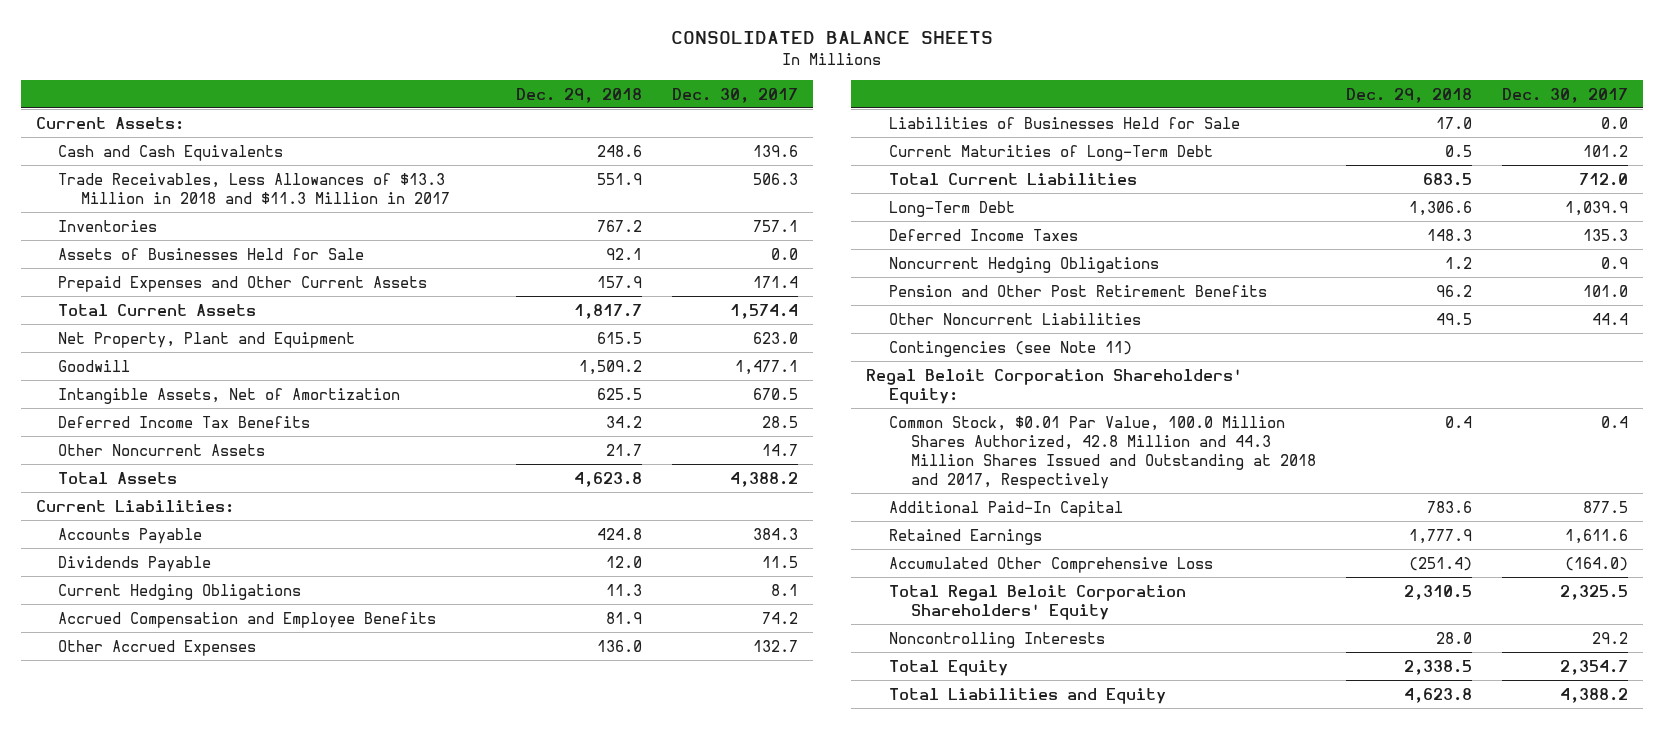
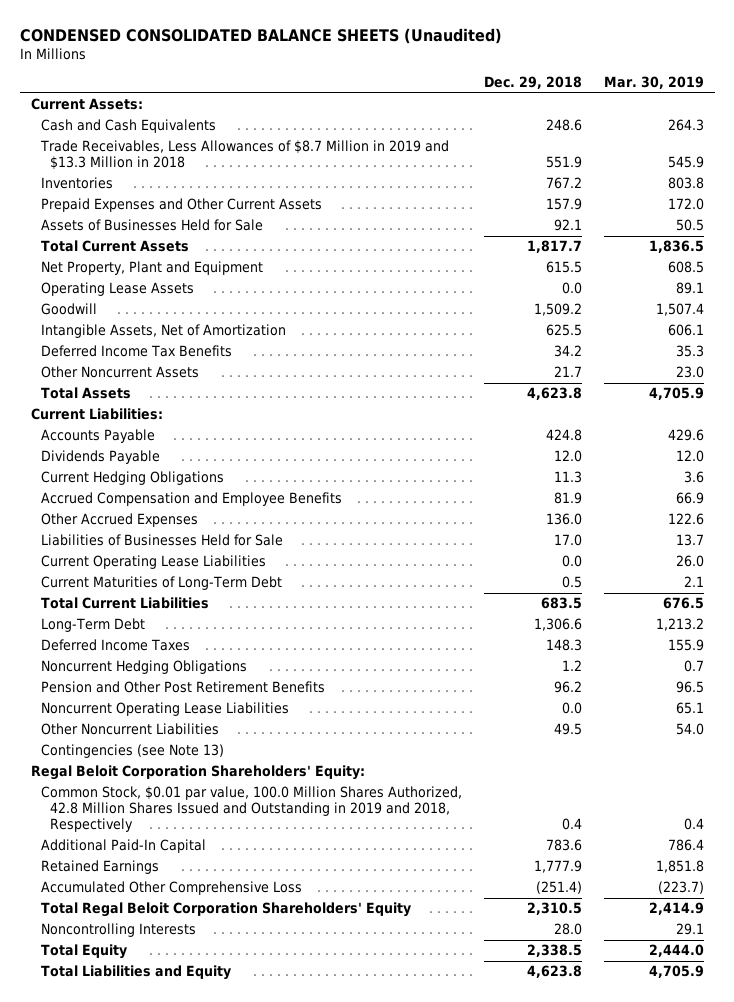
[670,31,993,45] CONSOLIDATED BALANCE SHEETS -> [19,27,502,44] CONDENSED CONSOLIDATED BALANCE SHEETS (Unaudited)
[672,87,799,103] Dec. 30, 2017 -> none
none -> [603,76,704,90] Mar. 30, 2019
[58,172,451,204] Trade Receivables, Less Allowances of $13.3 Million in 2018 and $11.3 Million in 2017 -> [39,140,449,171] Trade Receivables, Less Allowances of $8.7 Million in 2019 and $13.3 Million in 2018
[58,247,365,260] Assets of Businesses Held for Sale -> [40,219,263,232] Assets of Businesses Held for Sale
none -> [40,282,194,297] Operating Lease Assets
none -> [40,555,266,570] Current Operating Lease Liabilities
none -> [40,702,289,717] Noncurrent Operating Lease Liabilities
[888,340,1132,357] Contingencies (see Note 11) -> [40,744,224,759] Contingencies (see Note 13)
[888,415,1317,489] Common Stock, $0.01 Par Value, 100.0 Million Shares Authorized, 42.8 Million and 44.3 Million Shares Issued and Outstanding at 2018 and 2017, Respectively -> [40,786,462,833] Common Stock, $0.01 par value, 100.0 Million Shares Authorized, 42.8 Million Shares Issued and Outstanding in 2019 and 2018, Respectively

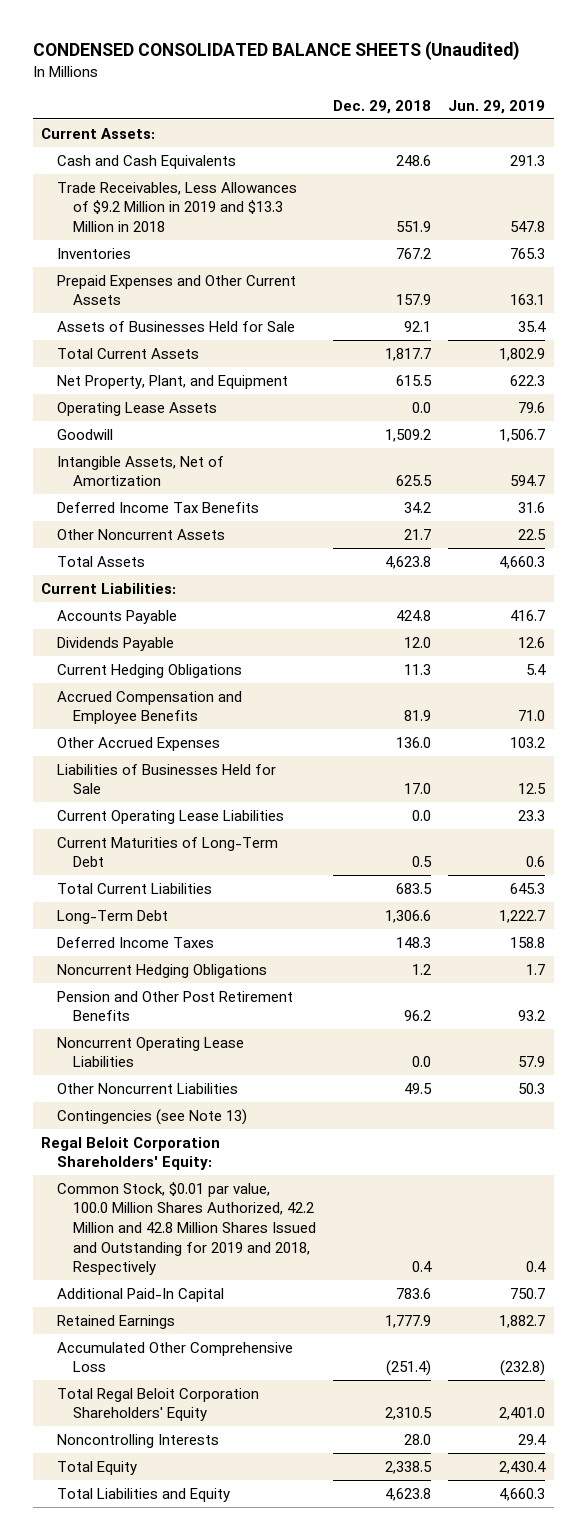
[603,76,704,90] Mar. 30, 2019 -> none
none -> [448,99,546,114] Jun. 29, 2019
[39,140,449,171] Trade Receivables, Less Allowances of $8.7 Million in 2019 and $13.3 Million in 2018 -> [57,181,298,232] Trade Receivables, Less Allowances of $9.2 Million in 2019 and $13.3 Million in 2018
[40,261,263,276] Net Property, Plant and Equipment -> [57,374,289,389] Net Property, Plant, and Equipment
[40,786,462,833] Common Stock, $0.01 par value, 100.0 Million Shares Authorized, 42.8 Million Shares Issued and Outstanding in 2019 and 2018, Respectively -> [57,1181,317,1276] Common Stock, $0.01 par value, 100.0 Million Shares Authorized, 42.2 Million and 42.8 Million Shares Issued and Outstanding for 2019 and 2018, Respectively

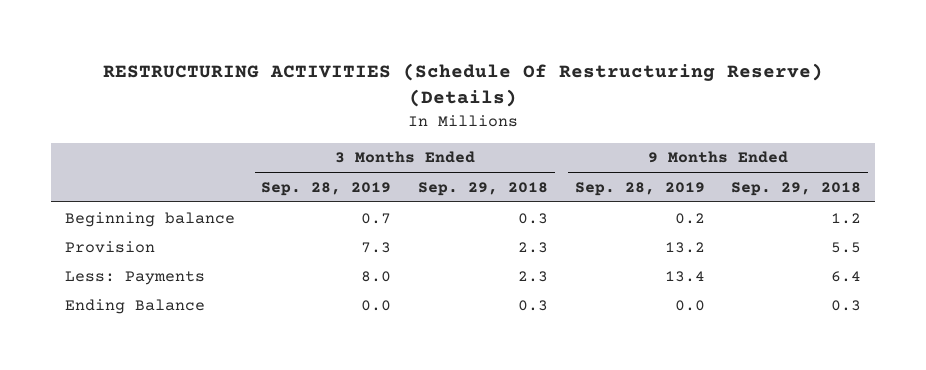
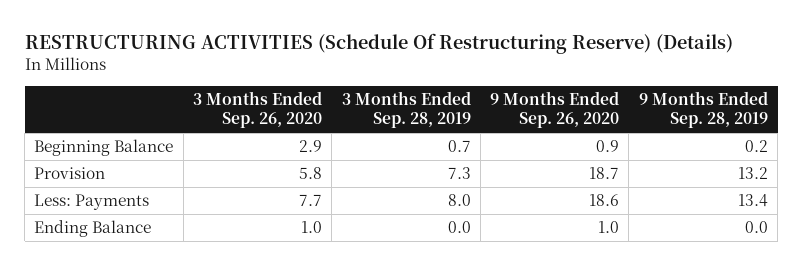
[418,181,549,196] Sep. 29, 2018 -> none
[731,181,862,196] Sep. 29, 2018 -> none
none -> [192,90,322,129] 3 Months Ended Sep. 26, 2020
none -> [490,90,620,129] 9 Months Ended Sep. 26, 2020
[64,211,235,227] Beginning balance -> [34,139,174,157] Beginning Balance

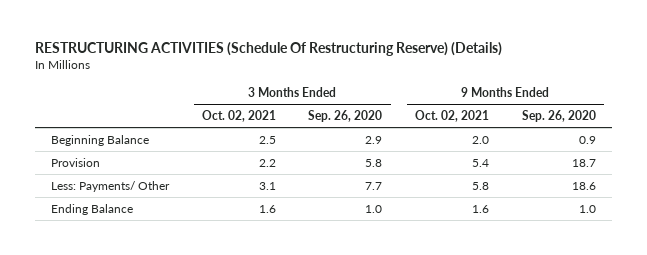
[341,90,471,129] 3 Months Ended Sep. 28, 2019 -> none
[638,90,768,129] 9 Months Ended Sep. 28, 2019 -> none
none -> [201,109,276,122] Oct. 02, 2021
none -> [414,109,489,122] Oct. 02, 2021
[34,194,150,211] Less: Payments -> [51,180,171,192] Less: Payments/ Other

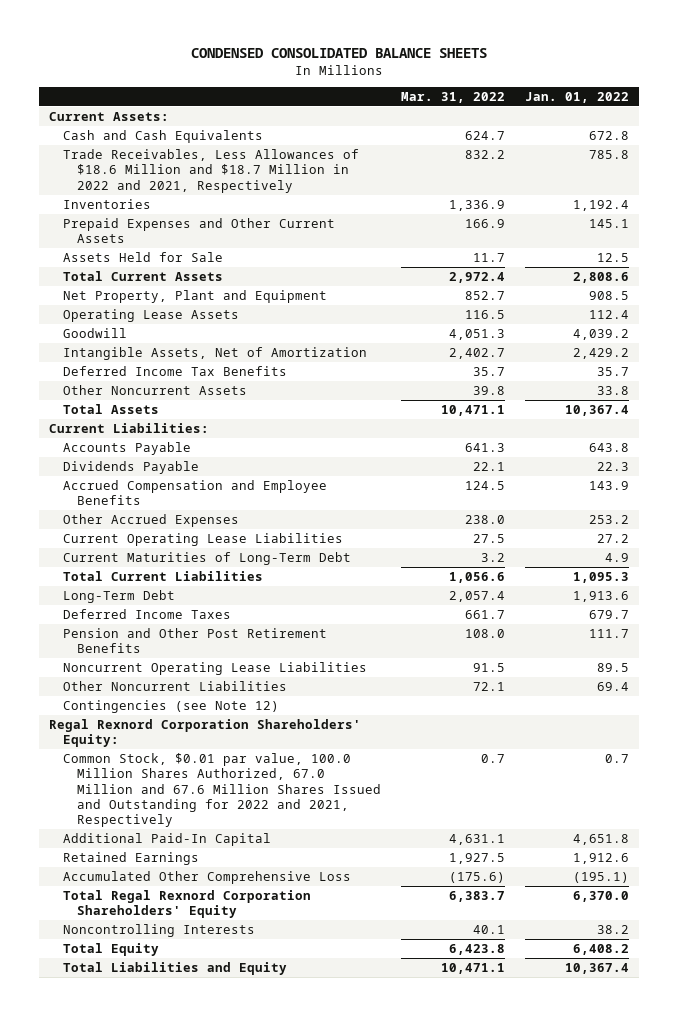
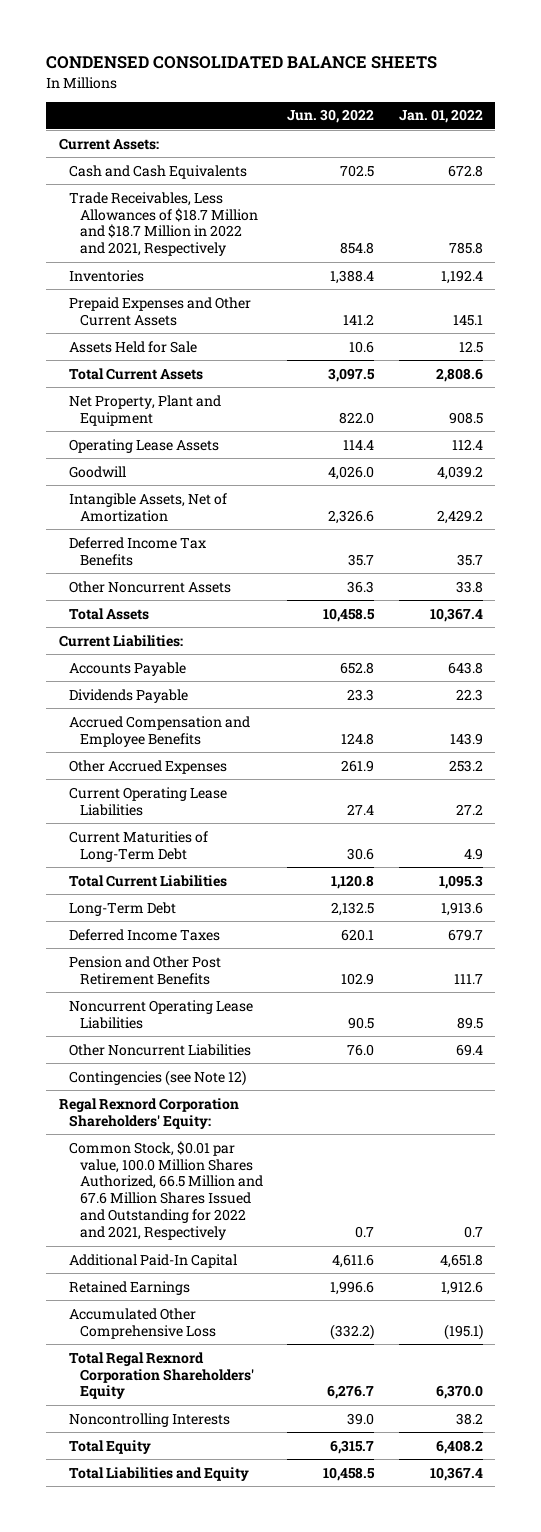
[401,91,506,103] Mar. 31, 2022 -> none
none -> [287,109,375,124] Jun. 30, 2022
[62,148,359,193] Trade Receivables, Less Allowances of $18.6 Million and $18.7 Million in 2022 and 2021, Respectively -> [69,191,259,257] Trade Receivables, Less Allowances of $18.7 Million and $18.7 Million in 2022 and 2021, Respectively
[62,752,382,828] Common Stock, $0.01 par value, 100.0 Million Shares Authorized, 67.0 Million and 67.6 Million Shares Issued and Outstanding for 2022 and 2021, Respectively -> [69,1140,264,1241] Common Stock, $0.01 par value, 100.0 Million Shares Authorized, 66.5 Million and 67.6 Million Shares Issued and Outstanding for 2022 and 2021, Respectively

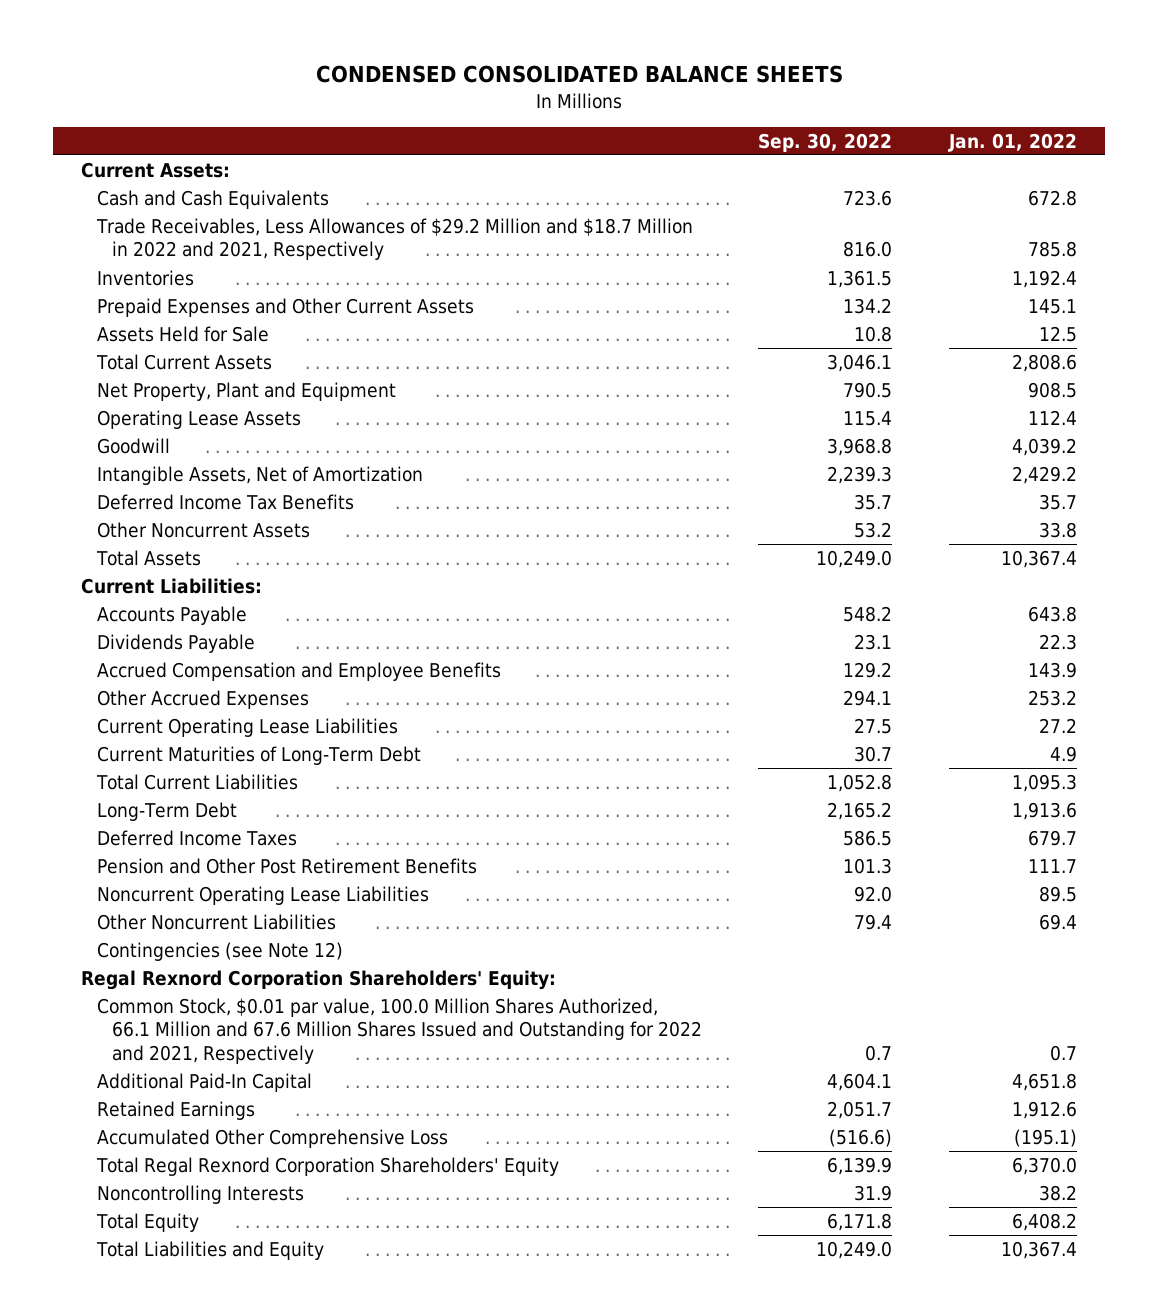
[287,109,375,124] Jun. 30, 2022 -> none
none -> [758,132,893,152] Sep. 30, 2022
[69,191,259,257] Trade Receivables, Less Allowances of $18.7 Million and $18.7 Million in 2022 and 2021, Respectively -> [95,217,693,261] Trade Receivables, Less Allowances of $29.2 Million and $18.7 Million in 2022 and 2021, Respectively
[69,1140,264,1241] Common Stock, $0.01 par value, 100.0 Million Shares Authorized, 66.5 Million and 67.6 Million Shares Issued and Outstanding for 2022 and 2021, Respectively -> [96,997,703,1064] Common Stock, $0.01 par value, 100.0 Million Shares Authorized, 66.1 Million and 67.6 Million Shares Issued and Outstanding for 2022 and 2021, Respectively

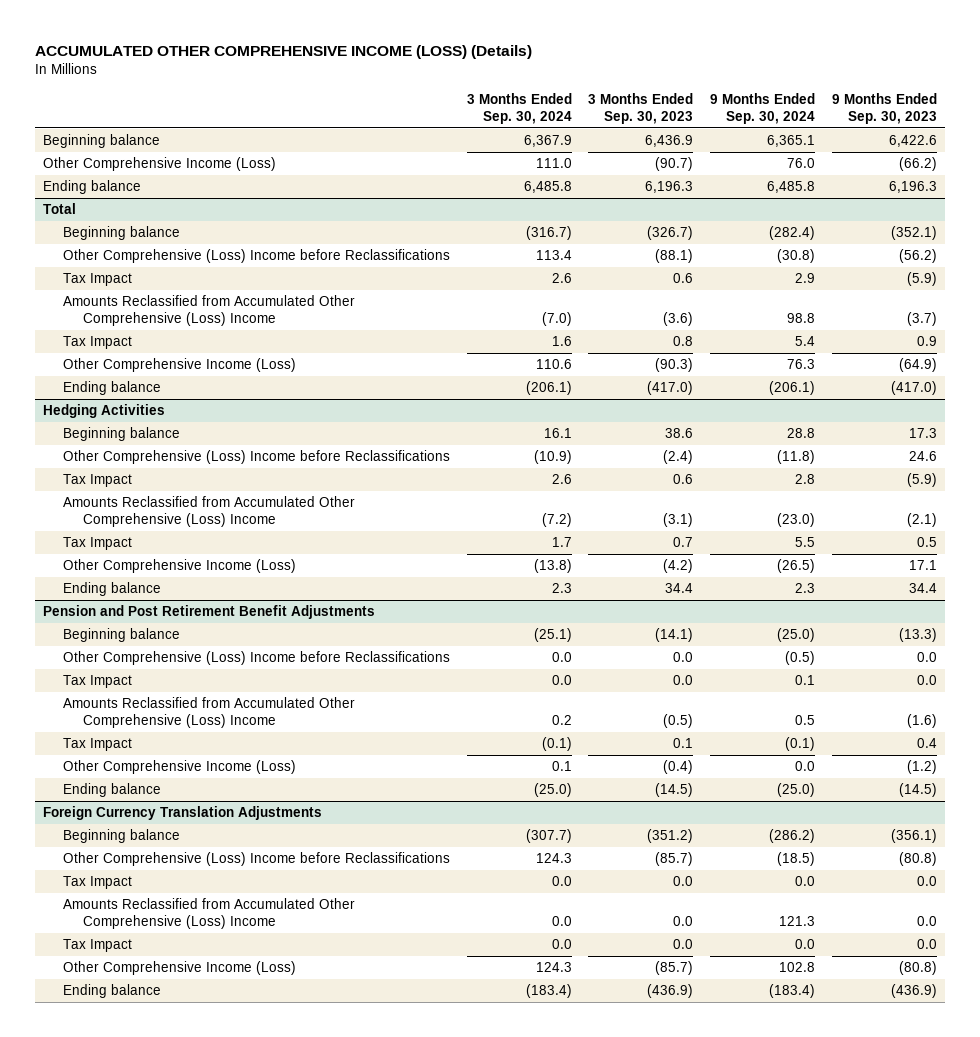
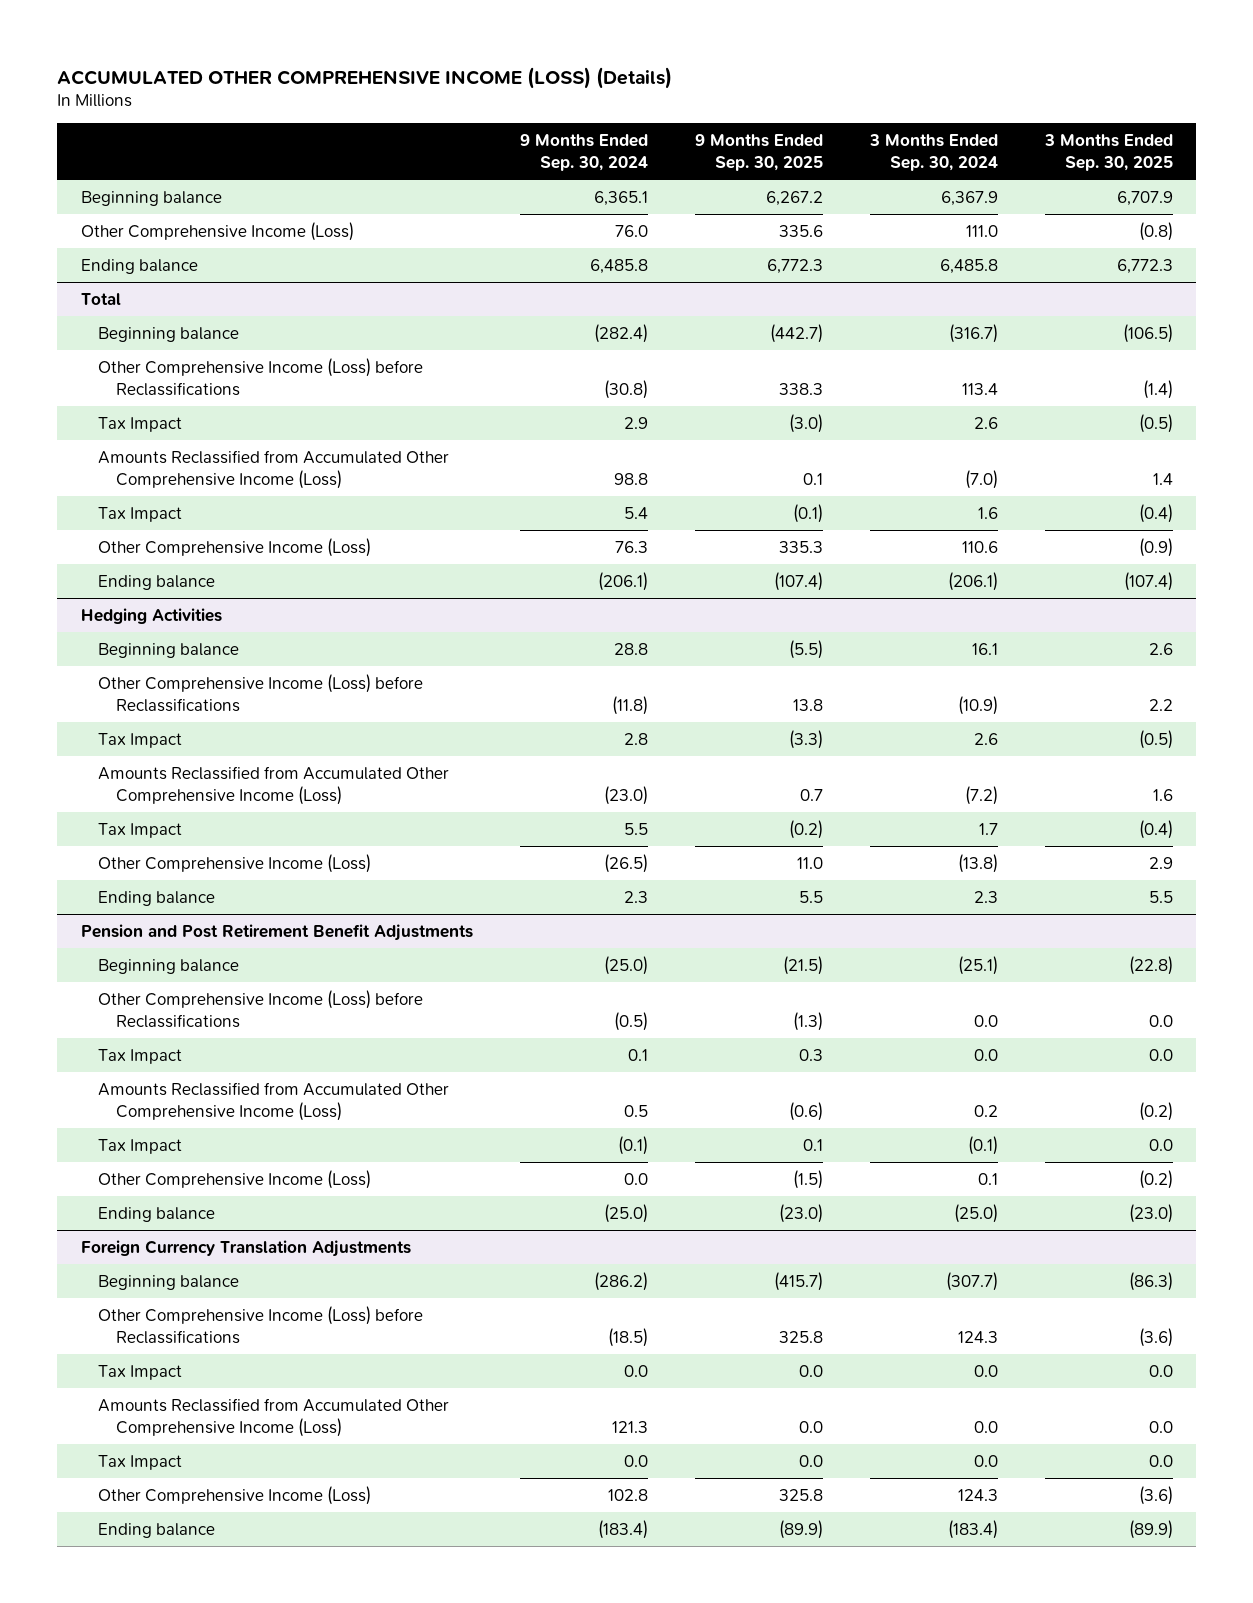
[588,92,694,124] 3 Months Ended Sep. 30, 2023 -> none
[831,92,937,124] 9 Months Ended Sep. 30, 2023 -> none
none -> [694,134,823,172] 9 Months Ended Sep. 30, 2025
none -> [1043,134,1173,172] 3 Months Ended Sep. 30, 2025
[62,249,450,264] Other Comprehensive (Loss) Income before Reclassifications -> [98,357,424,396] Other Comprehensive Income (Loss) before Reclassifications
[62,295,355,327] Amounts Reclassified from Accumulated Other Comprehensive (Loss) Income -> [98,449,450,489] Amounts Reclassified from Accumulated Other Comprehensive Income (Loss)
[62,450,450,465] Other Comprehensive (Loss) Income before Reclassifications -> [98,673,424,712] Other Comprehensive Income (Loss) before Reclassifications
[62,496,355,528] Amounts Reclassified from Accumulated Other Comprehensive (Loss) Income -> [98,765,450,805] Amounts Reclassified from Accumulated Other Comprehensive Income (Loss)
[62,651,450,666] Other Comprehensive (Loss) Income before Reclassifications -> [98,989,424,1028] Other Comprehensive Income (Loss) before Reclassifications
[62,697,355,729] Amounts Reclassified from Accumulated Other Comprehensive (Loss) Income -> [98,1081,450,1121] Amounts Reclassified from Accumulated Other Comprehensive Income (Loss)
[62,852,450,867] Other Comprehensive (Loss) Income before Reclassifications -> [98,1305,424,1344] Other Comprehensive Income (Loss) before Reclassifications
[62,898,355,930] Amounts Reclassified from Accumulated Other Comprehensive (Loss) Income -> [98,1397,450,1437] Amounts Reclassified from Accumulated Other Comprehensive Income (Loss)

